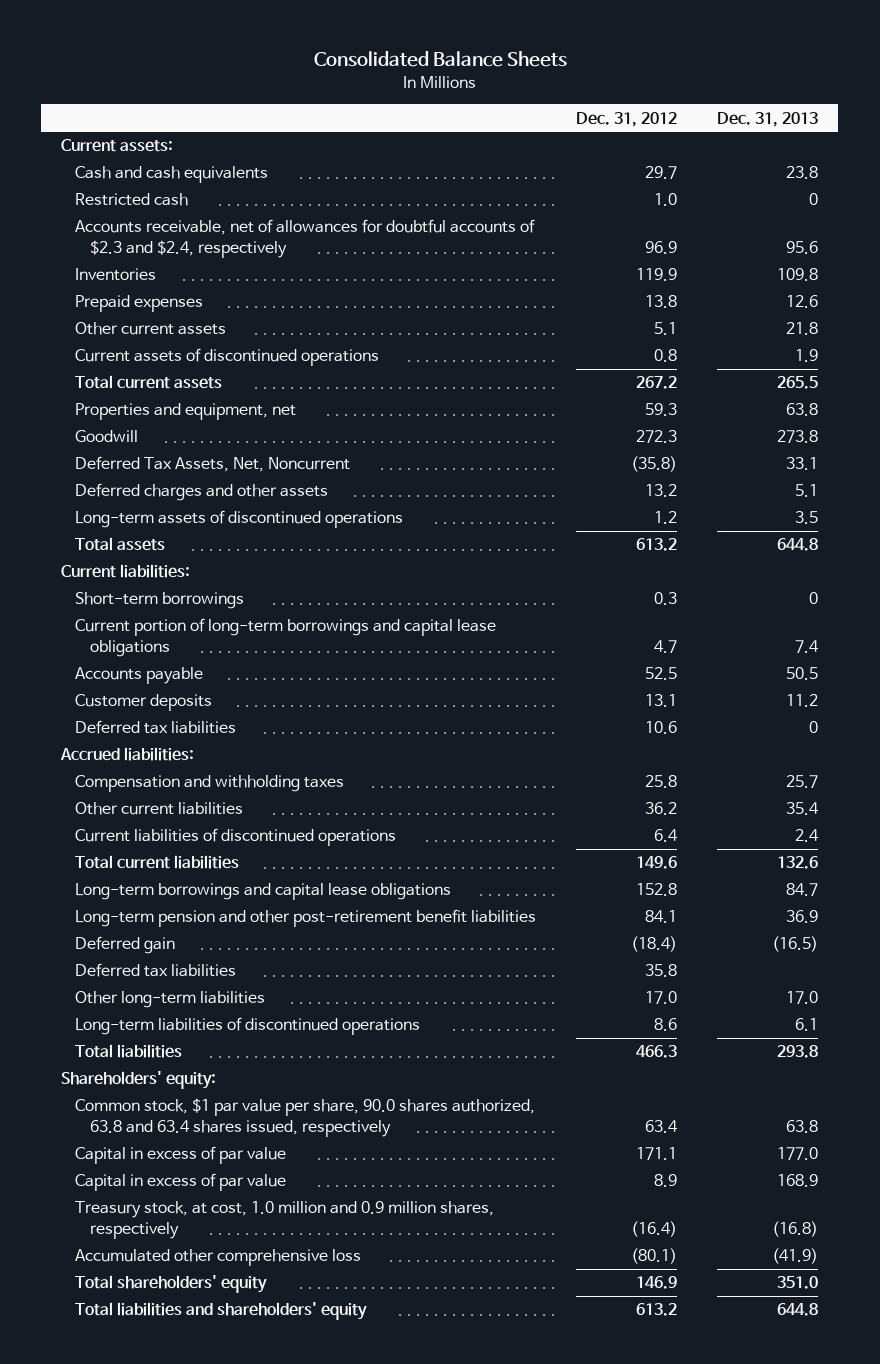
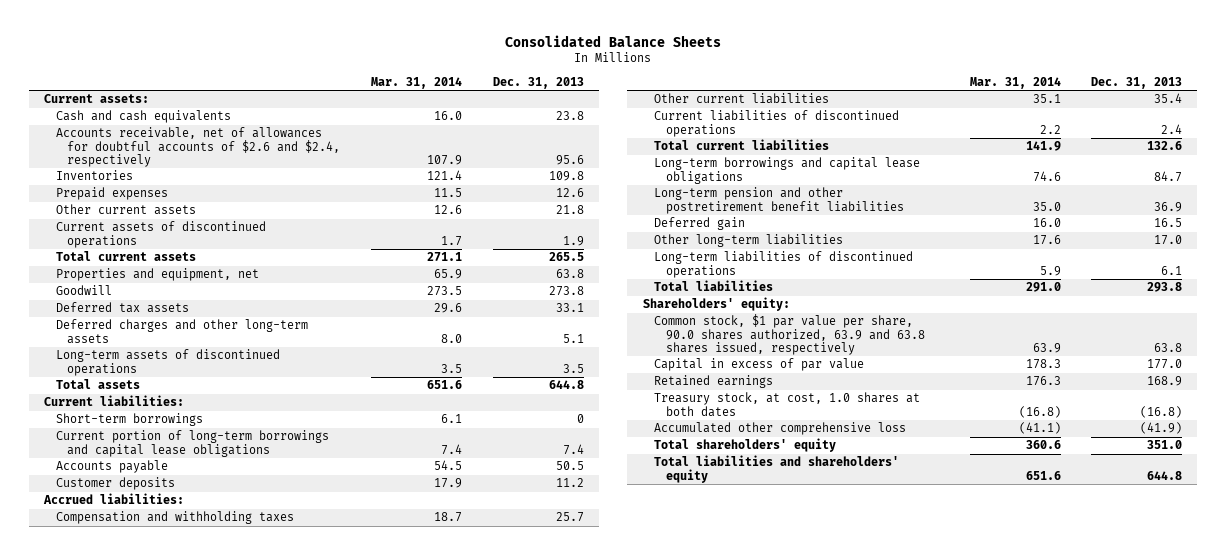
[576,111,678,127] Dec. 31, 2012 -> none
none -> [370,76,462,89] Mar. 31, 2014
[75,193,189,207] Restricted cash -> none
[75,219,536,259] Accounts receivable, net of allowances for doubtful accounts of $2.3 and $2.4, respectively -> [55,127,341,167] Accounts receivable, net of allowances for doubtful accounts of $2.6 and $2.4, respectively
[75,456,351,473] Deferred Tax Assets, Net, Noncurrent -> [55,302,189,314] Deferred tax assets
[75,483,329,502] Deferred charges and other assets -> [55,319,308,344] Deferred charges and other long-term assets
[75,720,237,735] Deferred tax liabilities -> none
[75,963,237,978] Deferred tax liabilities -> none
[75,909,537,928] Long-term pension and other post-retirement benefit liabilities -> [654,187,905,214] Long-term pension and other postretirement benefit liabilities
[772,936,819,953] (16.5) -> [1154,218,1183,228] 16.5
[75,1098,536,1138] Common stock, $1 par value per share, 90.0 shares authorized, 63.8 and 63.4 shares issued, respectively -> [654,314,926,355] Common stock, $1 par value per share, 90.0 shares authorized, 63.9 and 63.8 shares issued, respectively
[75,1173,287,1192] Capital in excess of par value -> [654,375,774,389] Retained earnings
[75,1201,495,1240] Treasury stock, at cost, 1.0 million and 0.9 million shares, respectively -> [654,392,921,417] Treasury stock, at cost, 1.0 shares at both dates

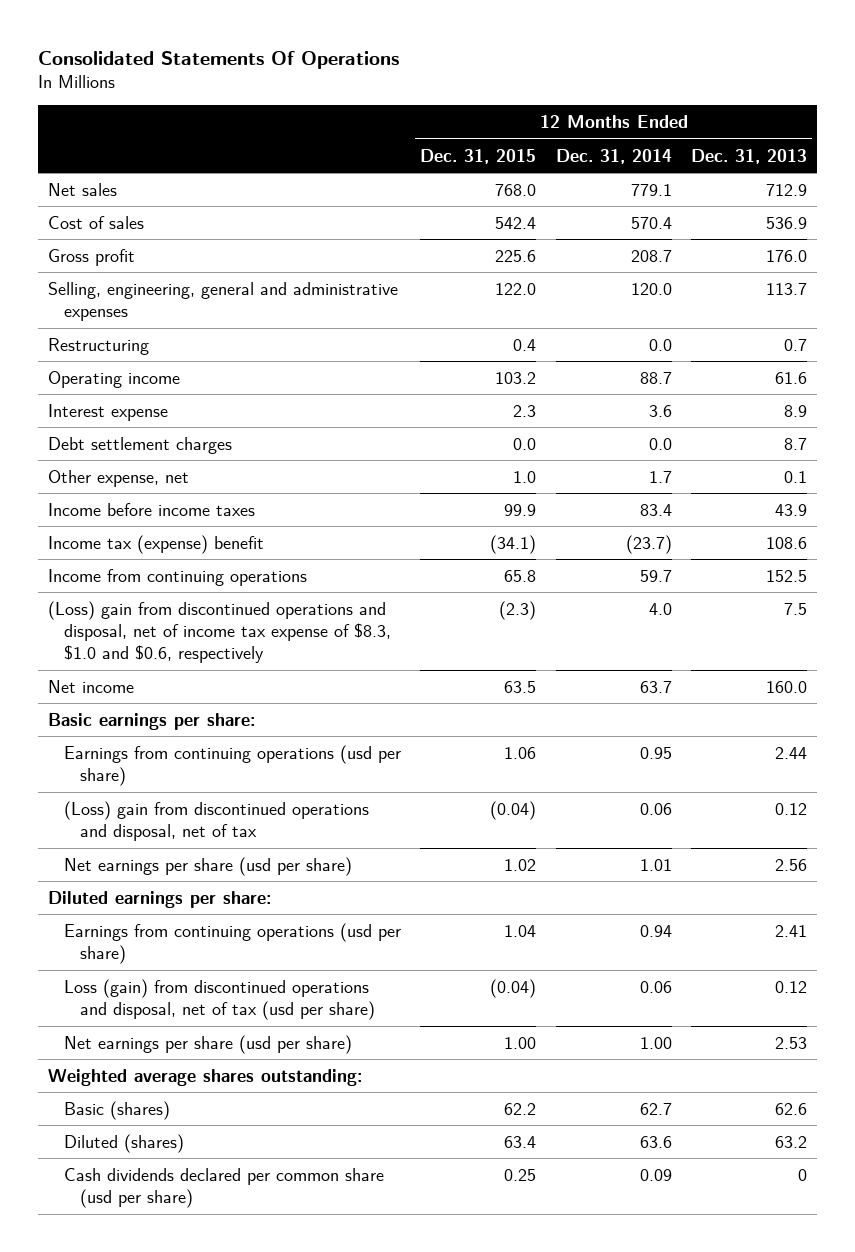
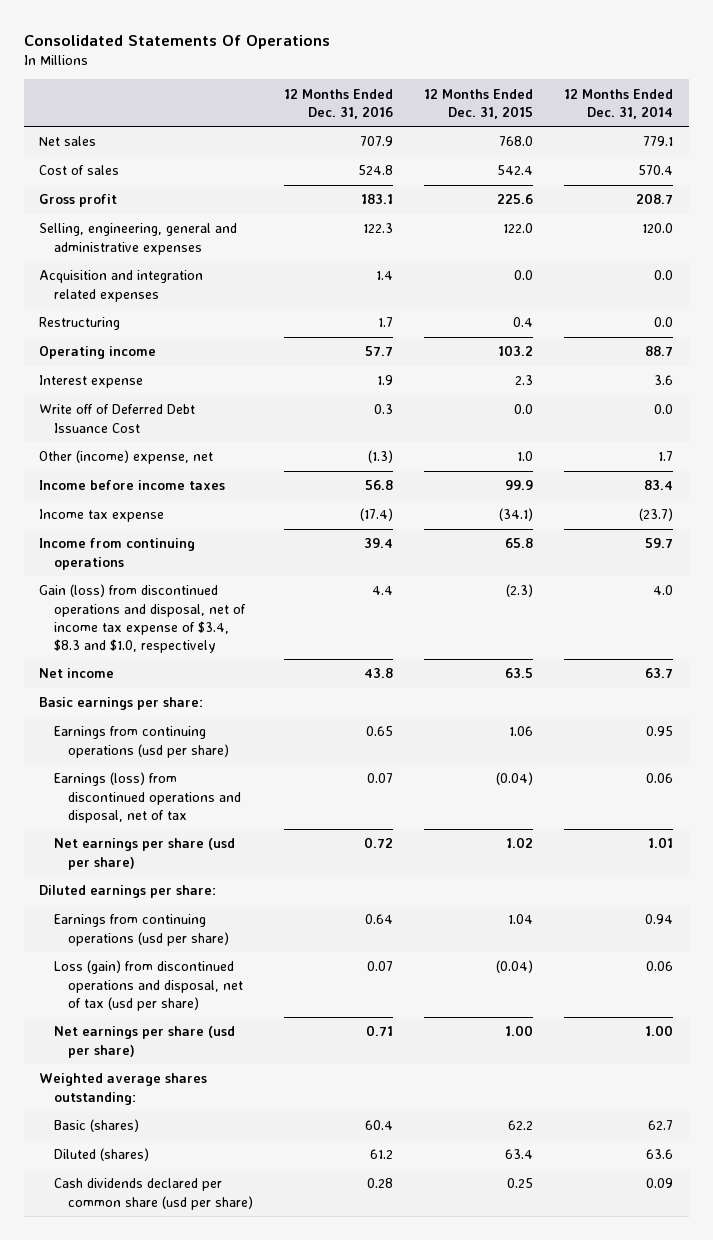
[691,148,808,164] Dec. 31, 2013 -> none
none -> [284,88,394,119] 12 Months Ended Dec. 31, 2016
none -> [39,270,204,302] Acquisition and integration related expenses
[47,436,232,454] Debt settlement charges -> none
none -> [39,404,196,433] Write off of Deferred Debt Issuance Cost
[47,469,189,487] Other expense, net -> [39,450,214,465] Other (income) expense, net
[47,534,264,554] Income tax (expense) benefit -> [39,509,165,523] Income tax expense
[47,600,391,664] (Loss) gain from discontinued operations and disposal, net of income tax expense of $8.3, $1.0 and $0.6, respectively -> [39,584,246,653] Gain (loss) from discontinued operations and disposal, net of income tax expense of $3.4, $8.3 and $1.0, respectively
[63,800,369,841] (Loss) gain from discontinued operations and disposal, net of tax -> [53,772,242,823] Earnings (loss) from discontinued operations and disposal, net of tax

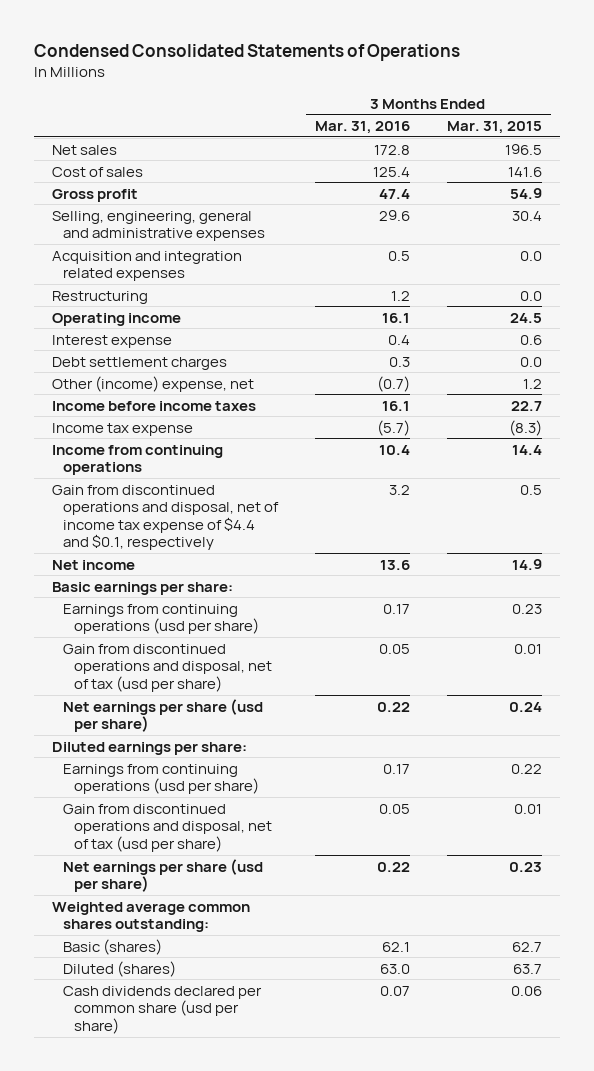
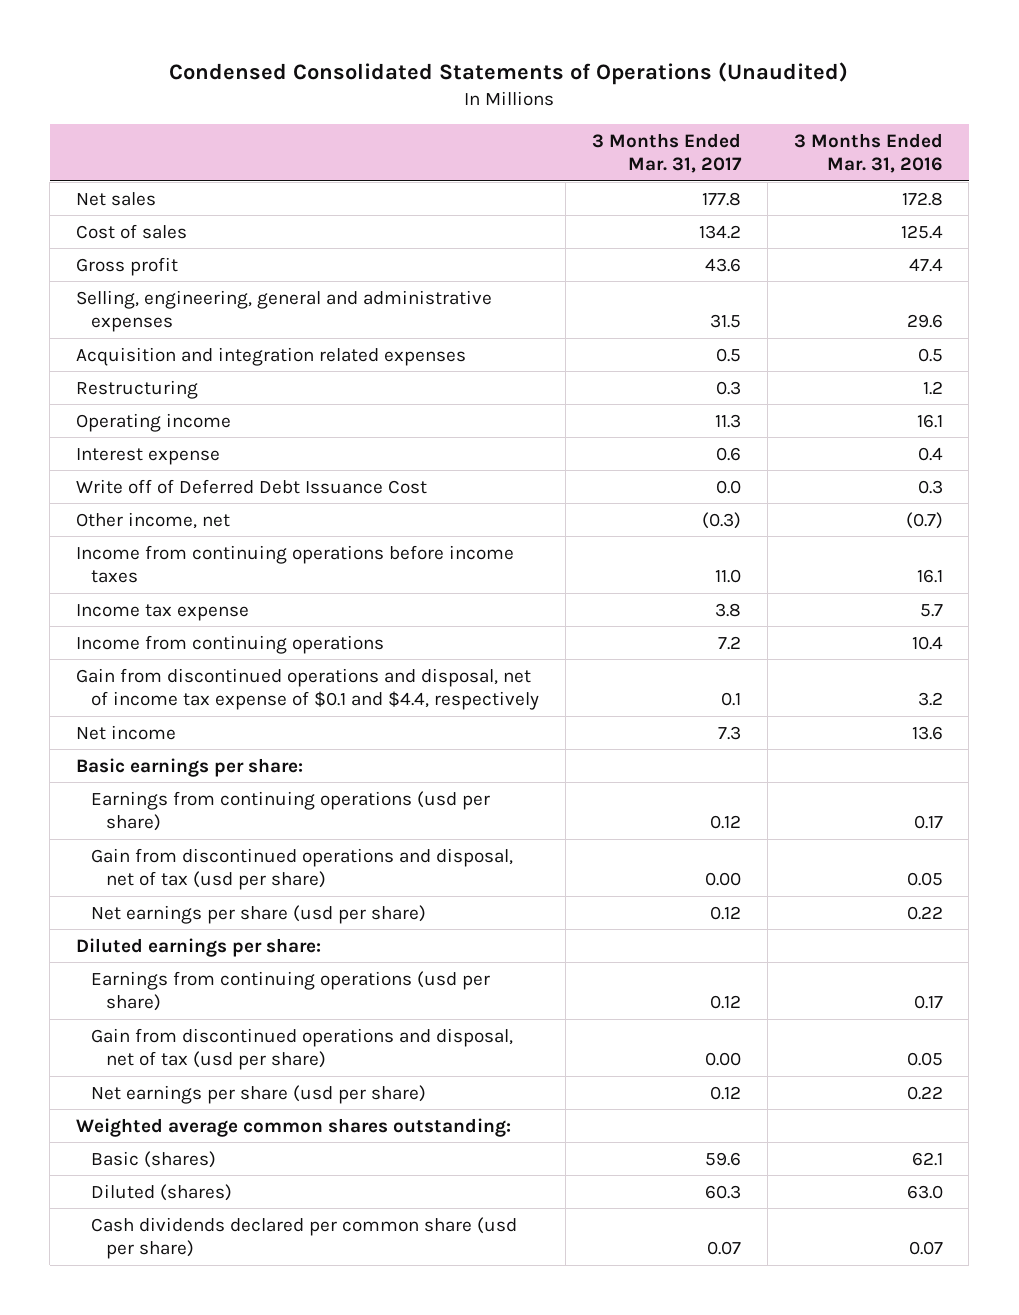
[33,43,460,61] Condensed Consolidated Statements of Operations -> [169,62,849,86] Condensed Consolidated Statements of Operations (Unaudited)
[446,121,542,135] Mar. 31, 2015 -> none
none -> [591,132,742,174] 3 Months Ended Mar. 31, 2017
[52,356,228,370] Debt settlement charges -> none
none -> [76,478,428,494] Write off of Deferred Debt Issuance Cost
[52,375,255,392] Other (income) expense, net -> [76,511,231,529] Other income, net
[52,400,257,411] Income before income taxes -> [76,544,515,583] Income from continuing operations before income taxes
[376,419,410,436] (5.7) -> [919,603,943,617] 5.7
[52,484,280,551] Gain from discontinued operations and disposal, net of income tax expense of $4.4 and $0.1, respectively -> [76,667,540,710] Gain from discontinued operations and disposal, net of income tax expense of $0.1 and $4.4, respectively

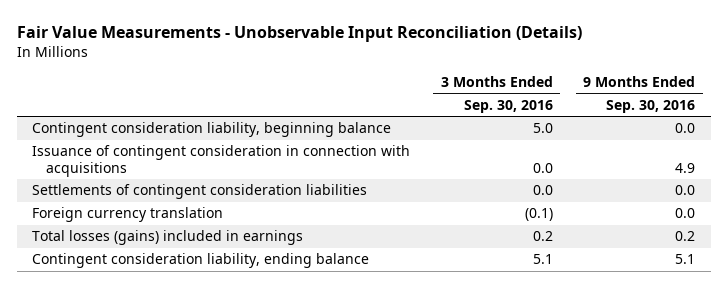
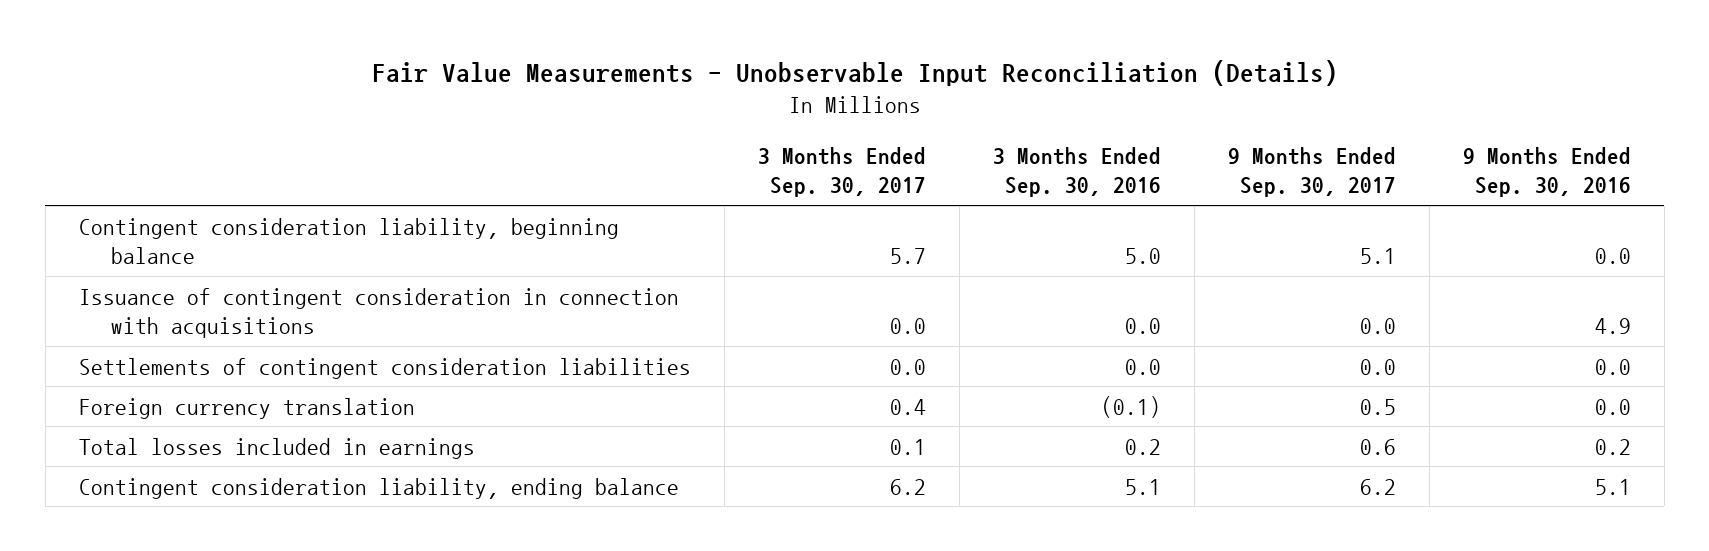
none -> [757,146,926,198] 3 Months Ended Sep. 30, 2017
none -> [1227,146,1396,198] 9 Months Ended Sep. 30, 2017
[32,230,304,246] Total losses (gains) included in earnings -> [78,437,475,459] Total losses included in earnings

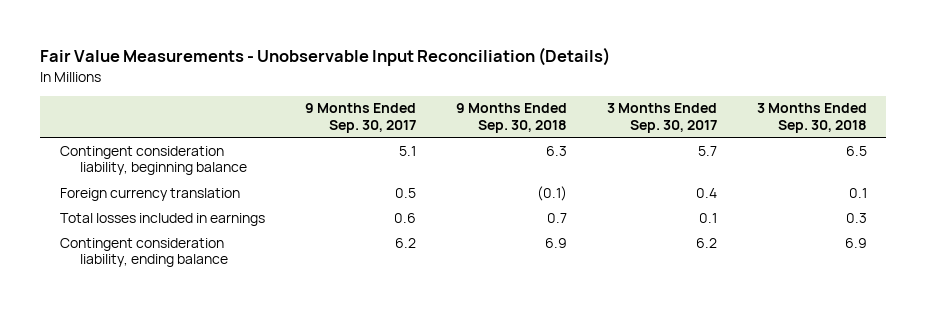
[992,146,1161,198] 3 Months Ended Sep. 30, 2016 -> none
[1462,146,1631,198] 9 Months Ended Sep. 30, 2016 -> none
none -> [455,103,567,134] 9 Months Ended Sep. 30, 2018
none -> [756,103,867,134] 3 Months Ended Sep. 30, 2018
[78,287,679,339] Issuance of contingent consideration in connection with acquisitions -> none
[78,357,691,379] Settlements of contingent consideration liabilities -> none

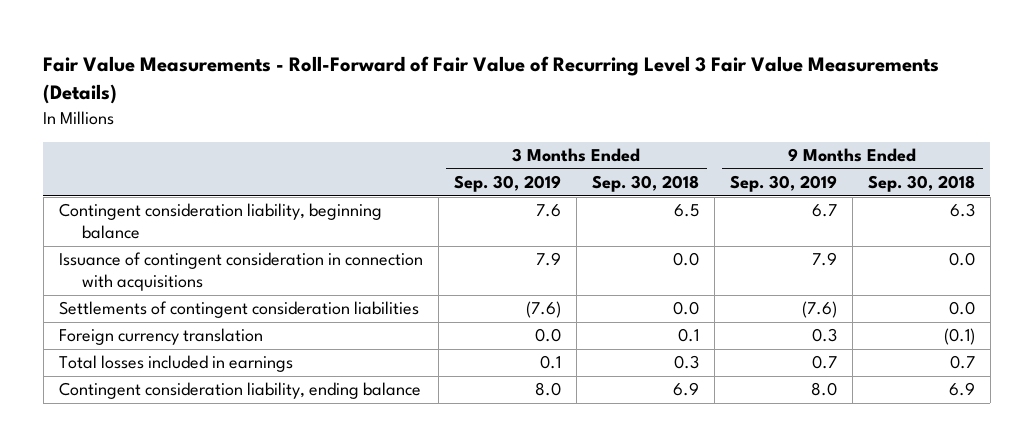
[40,47,611,67] Fair Value Measurements - Unobservable Input Reconciliation (Details) -> [43,56,940,105] Fair Value Measurements - Roll-Forward of Fair Value of Recurring Level 3 Fair Value Measurements (Details)
[305,103,417,134] 9 Months Ended Sep. 30, 2017 -> none
[606,103,717,134] 3 Months Ended Sep. 30, 2017 -> none
none -> [453,175,561,193] Sep. 30, 2019
none -> [729,175,837,193] Sep. 30, 2019
none -> [58,252,423,292] Issuance of contingent consideration in connection with acquisitions
none -> [58,301,419,319] Settlements of contingent consideration liabilities

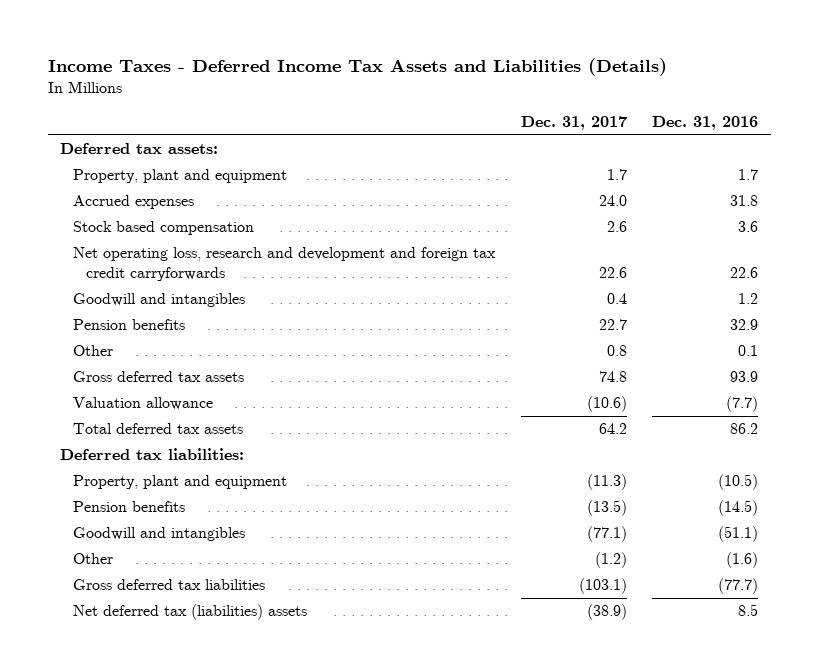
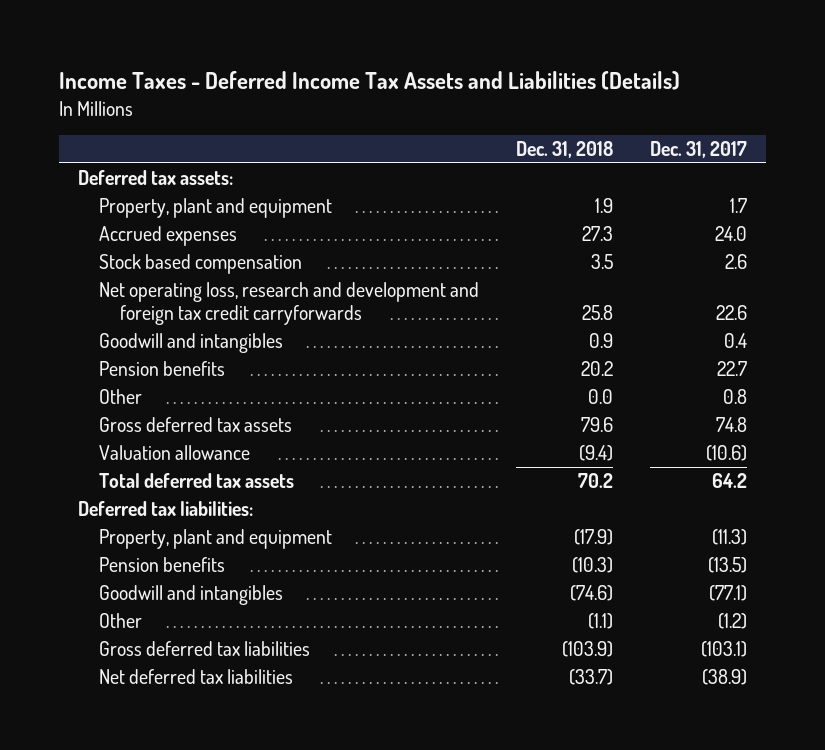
[651,115,758,130] Dec. 31, 2016 -> none
none -> [516,140,614,158] Dec. 31, 2018
[73,604,308,621] Net deferred tax (liabilities) assets -> [99,668,294,684] Net deferred tax liabilities

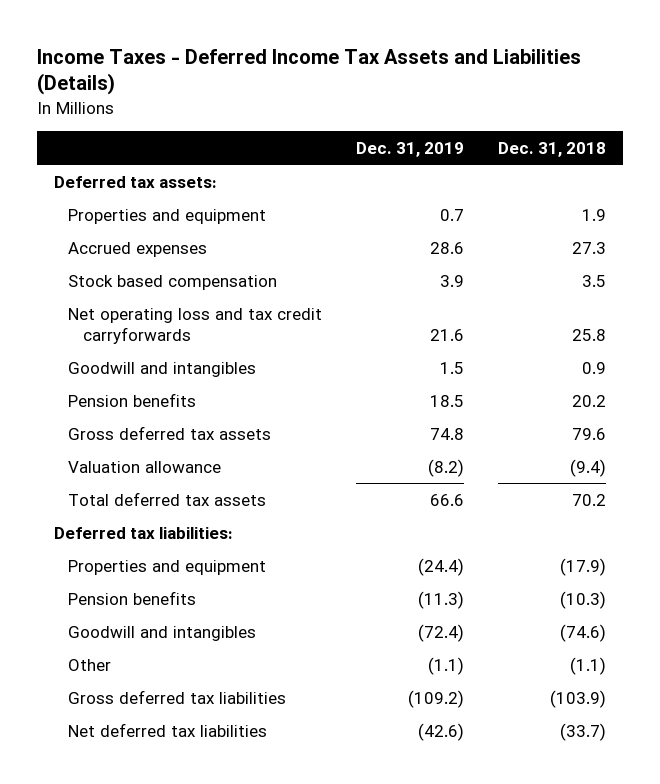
[650,140,748,158] Dec. 31, 2017 -> none
none -> [356,141,465,157] Dec. 31, 2019
[99,197,333,218] Property, plant and equipment -> [68,208,267,224] Properties and equipment
[99,281,480,325] Net operating loss, research and development and foreign tax credit carryforwards -> [68,307,323,344] Net operating loss and tax credit carryforwards
[99,388,143,404] Other -> none
[99,528,333,549] Property, plant and equipment -> [68,559,267,575] Properties and equipment

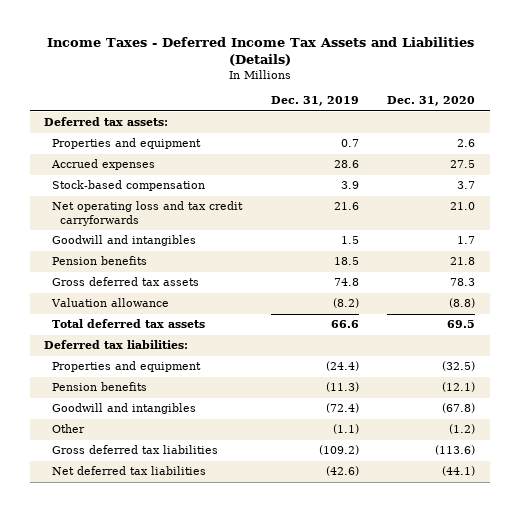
[497,141,606,157] Dec. 31, 2018 -> none
none -> [387,96,476,107] Dec. 31, 2020
[68,274,278,290] Stock based compensation -> [52,180,206,192] Stock-based compensation

